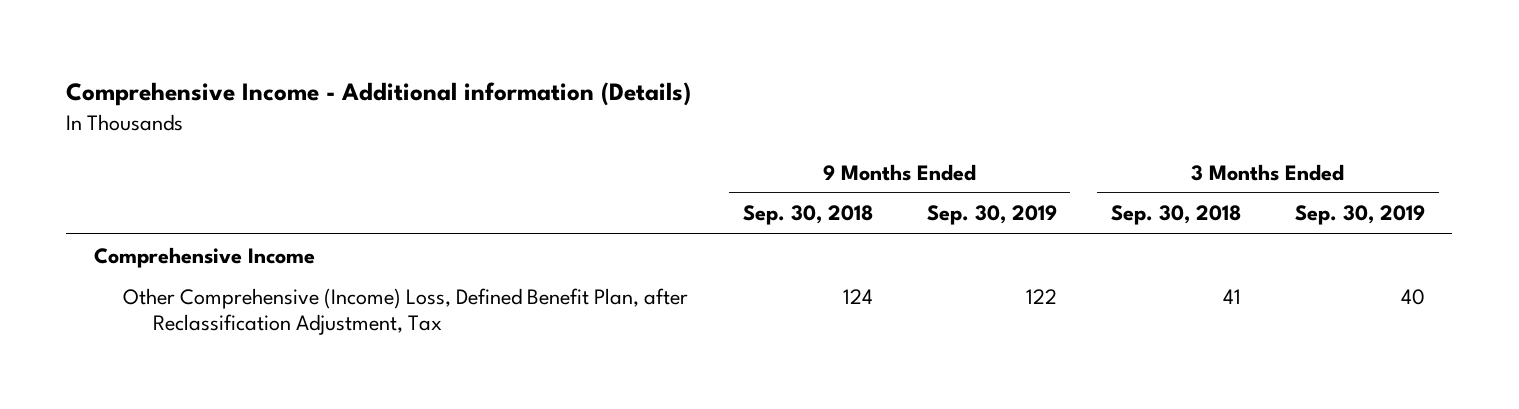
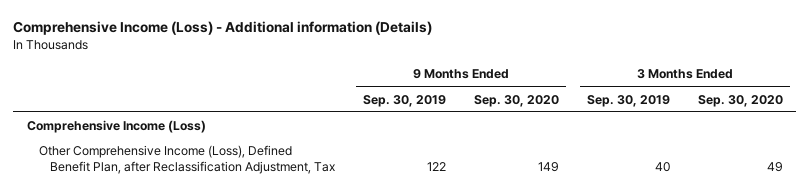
[66,82,692,107] Comprehensive Income - Additional information (Details) -> [13,21,433,36] Comprehensive Income (Loss) - Additional information (Details)
[742,205,873,226] Sep. 30, 2018 -> none
[1110,205,1241,226] Sep. 30, 2018 -> none
none -> [473,94,559,107] Sep. 30, 2020
none -> [697,94,783,107] Sep. 30, 2020
[93,246,315,268] Comprehensive Income -> [27,120,207,134] Comprehensive Income (Loss)
[123,287,689,336] Other Comprehensive (Income) Loss, Defined Benefit Plan, after Reclassification Adjustment, Tax -> [38,145,336,174] Other Comprehensive Income (Loss), Defined Benefit Plan, after Reclassification Adjustment, Tax

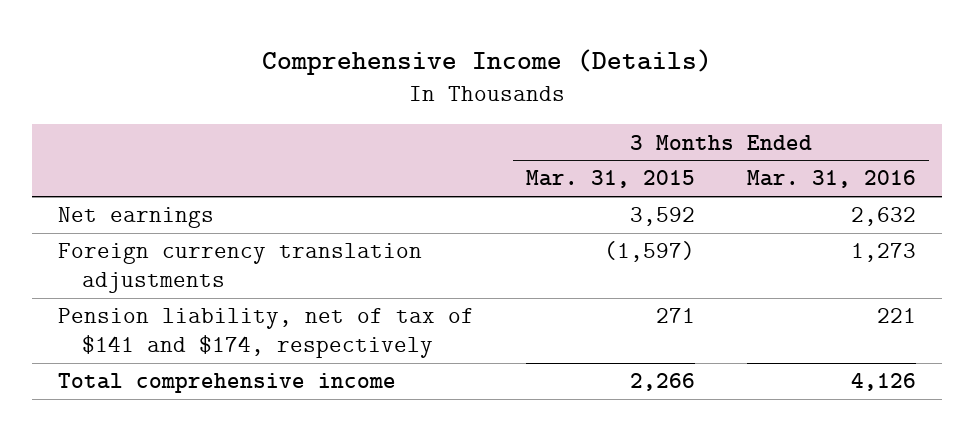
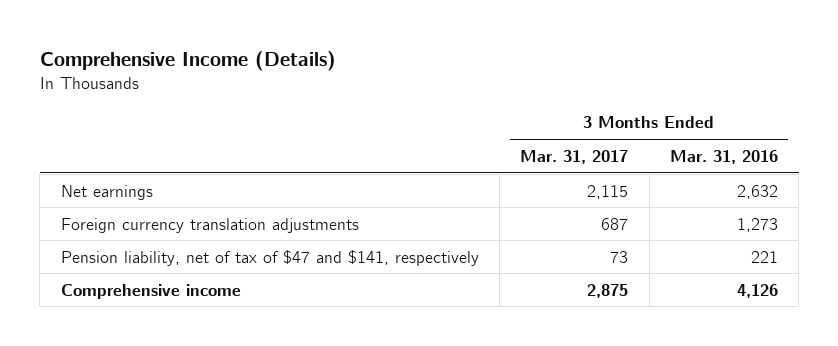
[525,170,695,189] Mar. 31, 2015 -> none
none -> [520,149,629,164] Mar. 31, 2017
[57,308,474,358] Pension liability, net of tax of $141 and $174, respectively -> [60,249,479,266] Pension liability, net of tax of $47 and $141, respectively
[57,373,396,394] Total comprehensive income -> [60,283,241,299] Comprehensive income

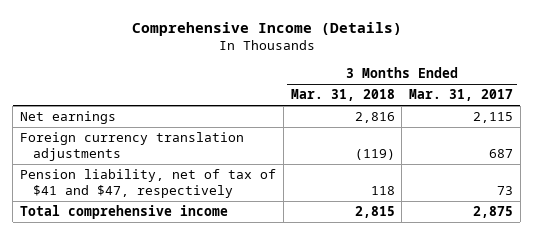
[669,149,778,164] Mar. 31, 2016 -> none
none -> [290,89,395,102] Mar. 31, 2018
[60,249,479,266] Pension liability, net of tax of $47 and $141, respectively -> [20,169,277,198] Pension liability, net of tax of $41 and $47, respectively
[60,283,241,299] Comprehensive income -> [20,205,229,220] Total comprehensive income

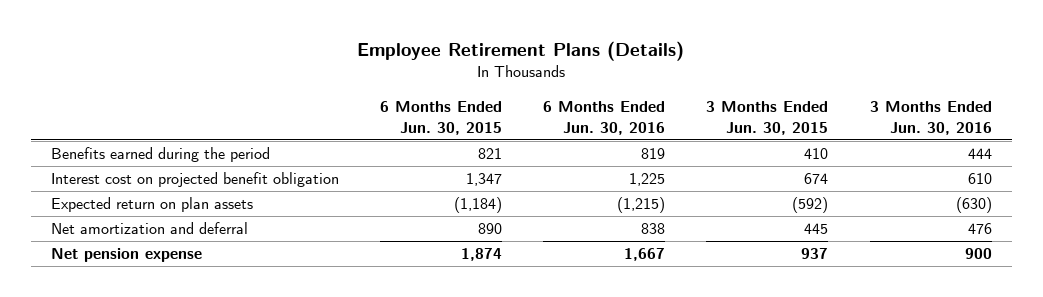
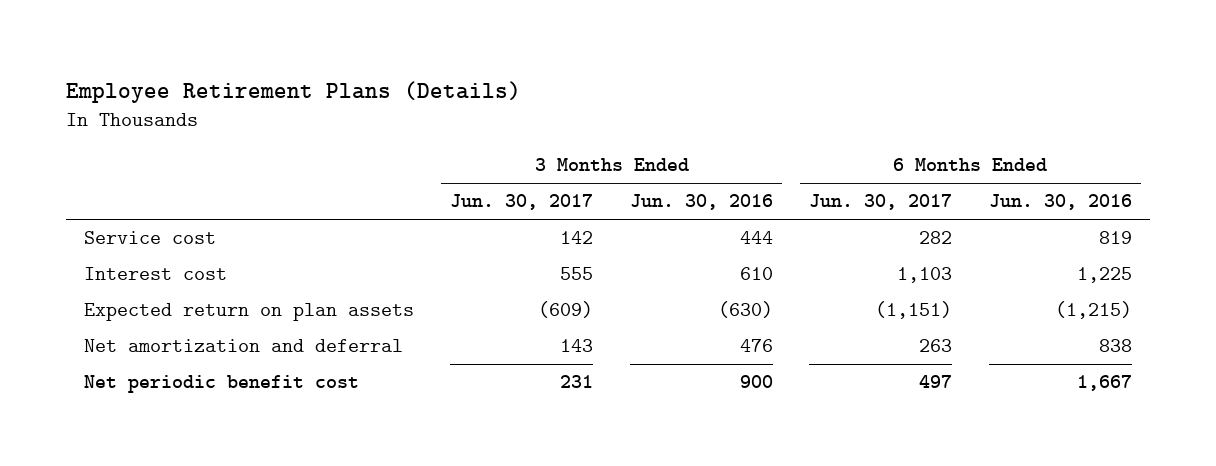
[380,100,503,135] 6 Months Ended Jun. 30, 2015 -> none
[706,100,829,135] 3 Months Ended Jun. 30, 2015 -> none
none -> [450,194,594,211] Jun. 30, 2017
none -> [809,194,953,211] Jun. 30, 2017
[51,147,271,163] Benefits earned during the period -> [84,231,217,245] Service cost
[51,172,340,188] Interest cost on projected benefit obligation -> [84,267,228,281] Interest cost
[51,248,203,263] Net pension expense -> [84,375,360,394] Net periodic benefit cost

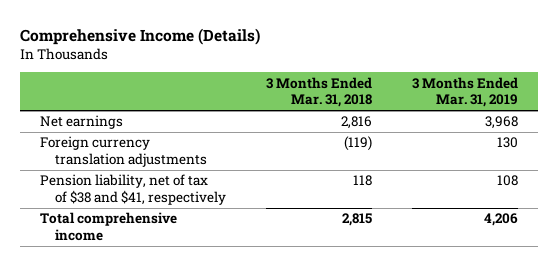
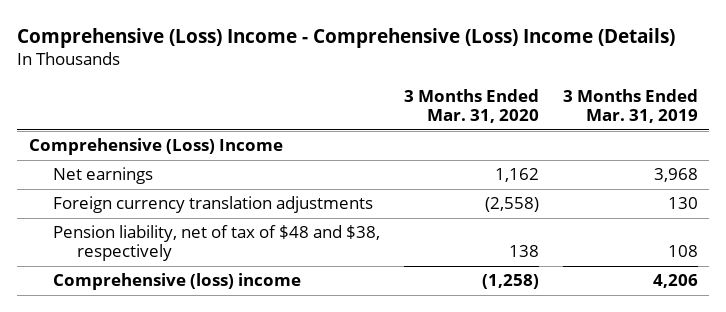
[20,27,261,45] Comprehensive Income (Details) -> [16,27,675,48] Comprehensive (Loss) Income - Comprehensive (Loss) Income (Details)
[266,76,373,108] 3 Months Ended Mar. 31, 2018 -> none
none -> [403,89,539,124] 3 Months Ended Mar. 31, 2020
none -> [28,138,283,156] Comprehensive (Loss) Income
[40,174,227,206] Pension liability, net of tax of $38 and $41, respectively -> [52,225,380,262] Pension liability, net of tax of $48 and $38, respectively
[40,212,178,242] Total comprehensive income -> [52,273,301,291] Comprehensive (loss) income

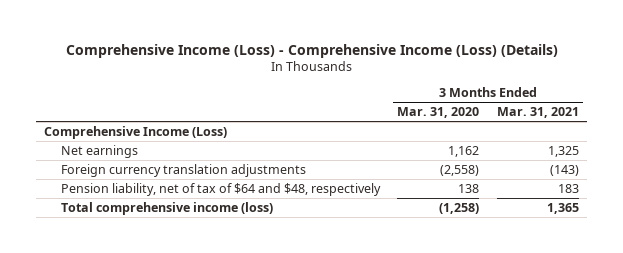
[16,27,675,48] Comprehensive (Loss) Income - Comprehensive (Loss) Income (Details) -> [65,43,558,58] Comprehensive Income (Loss) - Comprehensive Income (Loss) (Details)
[562,89,698,124] 3 Months Ended Mar. 31, 2019 -> none
none -> [496,107,579,119] Mar. 31, 2021
[28,138,283,156] Comprehensive (Loss) Income -> [44,125,228,139] Comprehensive Income (Loss)
[52,225,380,262] Pension liability, net of tax of $48 and $38, respectively -> [60,182,381,196] Pension liability, net of tax of $64 and $48, respectively
[52,273,301,291] Comprehensive (loss) income -> [60,201,273,215] Total comprehensive income (loss)

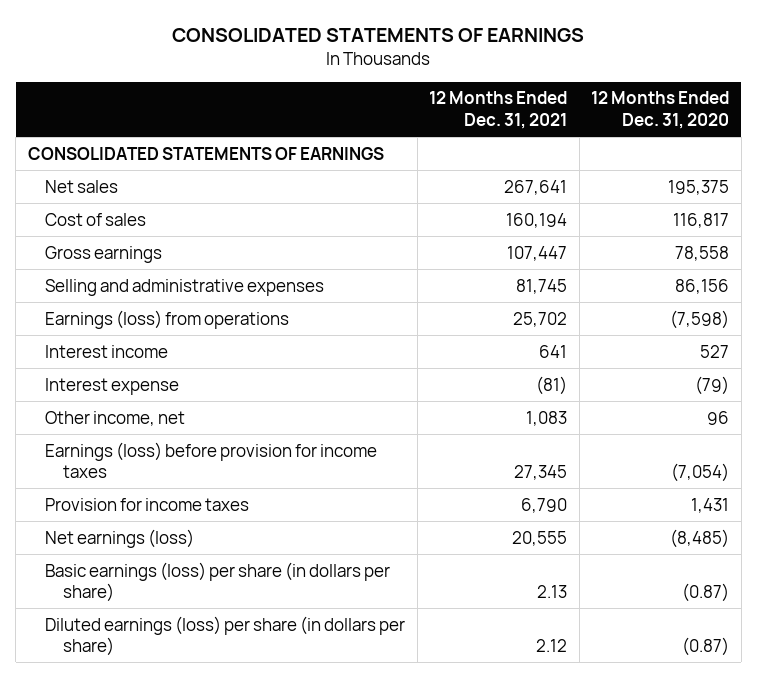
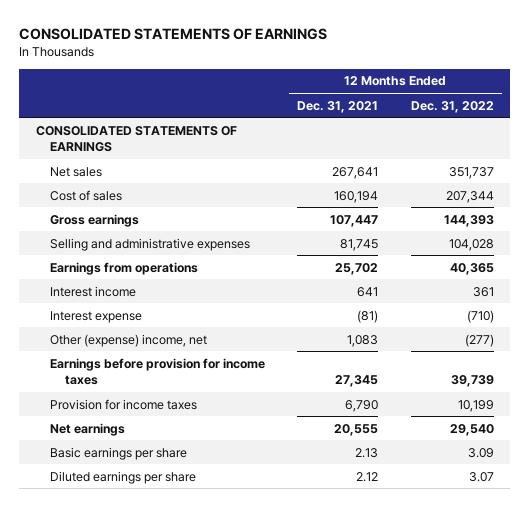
[591,91,730,129] 12 Months Ended Dec. 31, 2020 -> none
none -> [410,100,494,113] Dec. 31, 2022
[45,309,290,329] Earnings (loss) from operations -> [50,261,199,275] Earnings from operations
[45,410,186,426] Other income, net -> [50,333,208,347] Other (expense) income, net
[45,441,378,479] Earnings (loss) before provision for income taxes -> [50,357,266,385] Earnings before provision for income taxes
[45,528,195,548] Net earnings (loss) -> [50,422,126,436] Net earnings
[45,561,391,603] Basic earnings (loss) per share (in dollars per share) -> [50,446,188,460] Basic earnings per share
[45,615,406,657] Diluted earnings (loss) per share (in dollars per share) -> [50,470,197,484] Diluted earnings per share

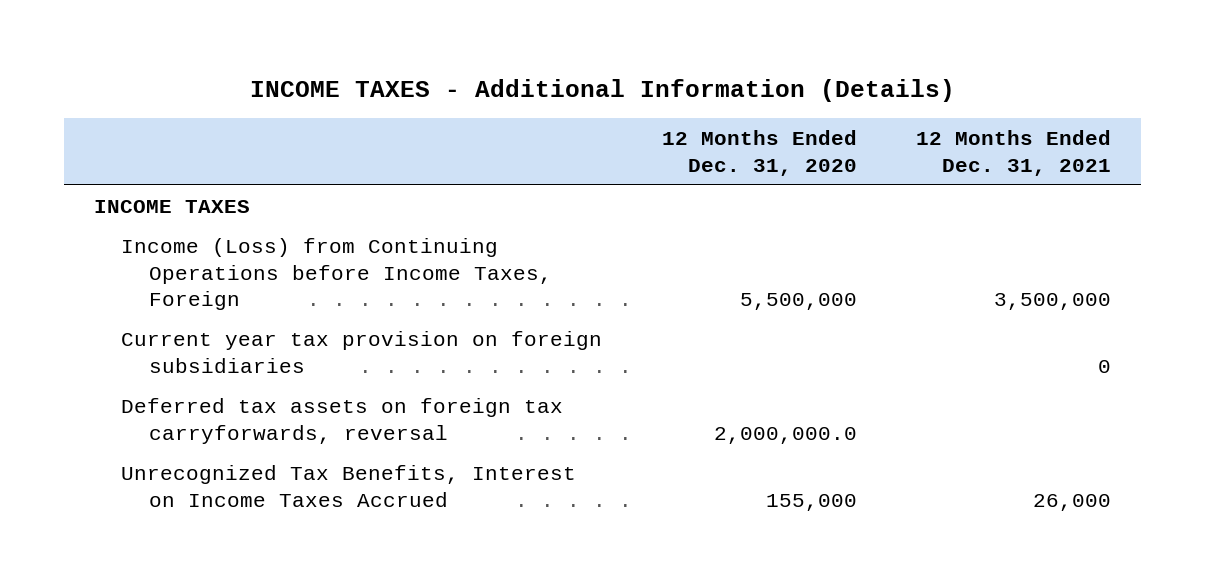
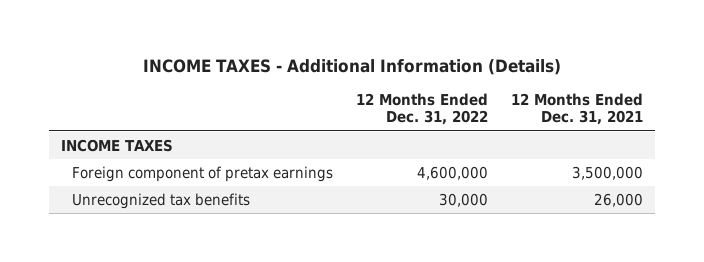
[661,130,857,177] 12 Months Ended Dec. 31, 2020 -> none
none -> [355,92,488,126] 12 Months Ended Dec. 31, 2022
[121,330,603,373] Current year tax provision on foreign subsidiaries -> none
[121,397,564,444] Deferred tax assets on foreign tax carryforwards, reversal -> none
[121,237,552,311] Income (Loss) from Continuing Operations before Income Taxes, Foreign -> [71,165,333,182] Foreign component of pretax earnings
[121,464,577,507] Unrecognized Tax Benefits, Interest on Income Taxes Accrued -> [71,192,250,209] Unrecognized tax benefits

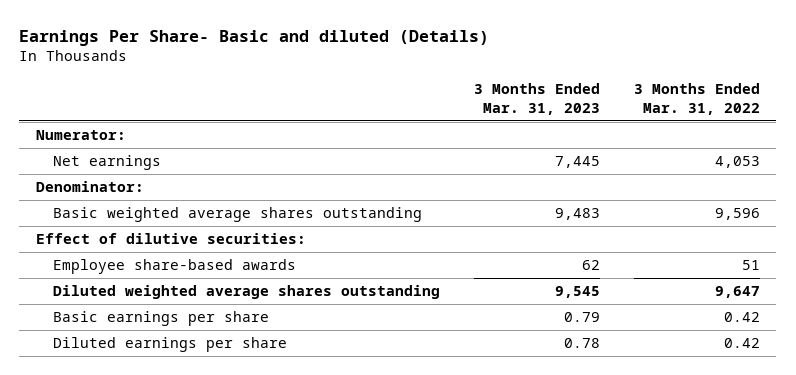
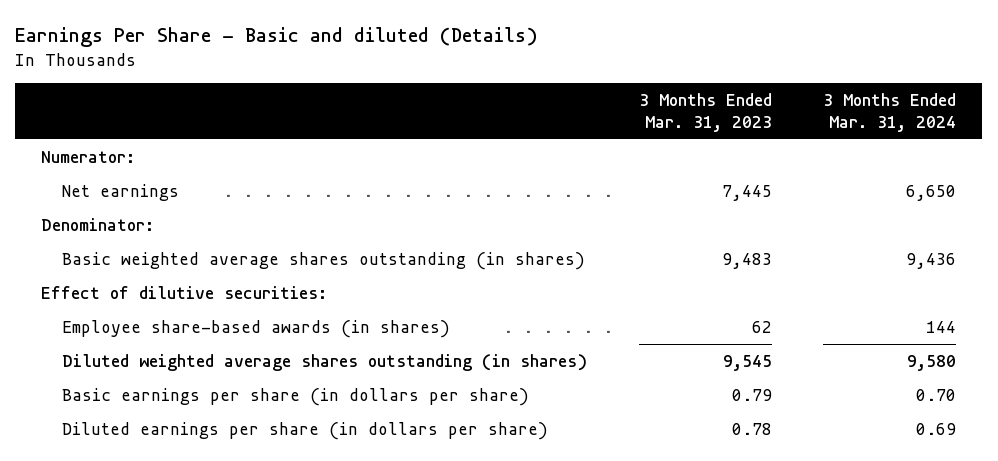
[19,29,490,46] Earnings Per Share- Basic and diluted (Details) -> [15,27,539,48] Earnings Per Share - Basic and diluted (Details)
[633,83,760,115] 3 Months Ended Mar. 31, 2022 -> none
none -> [823,93,957,133] 3 Months Ended Mar. 31, 2024
[52,207,422,223] Basic weighted average shares outstanding -> [61,251,585,270] Basic weighted average shares outstanding (in shares)
[52,259,296,275] Employee share-based awards -> [61,319,450,338] Employee share-based awards (in shares)
[52,285,440,300] Diluted weighted average shares outstanding -> [61,353,587,371] Diluted weighted average shares outstanding (in shares)
[52,311,269,327] Basic earnings per share -> [61,387,529,406] Basic earnings per share (in dollars per share)
[52,337,287,353] Diluted earnings per share -> [61,421,548,440] Diluted earnings per share (in dollars per share)

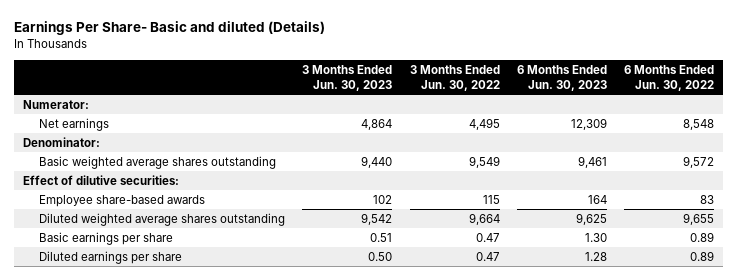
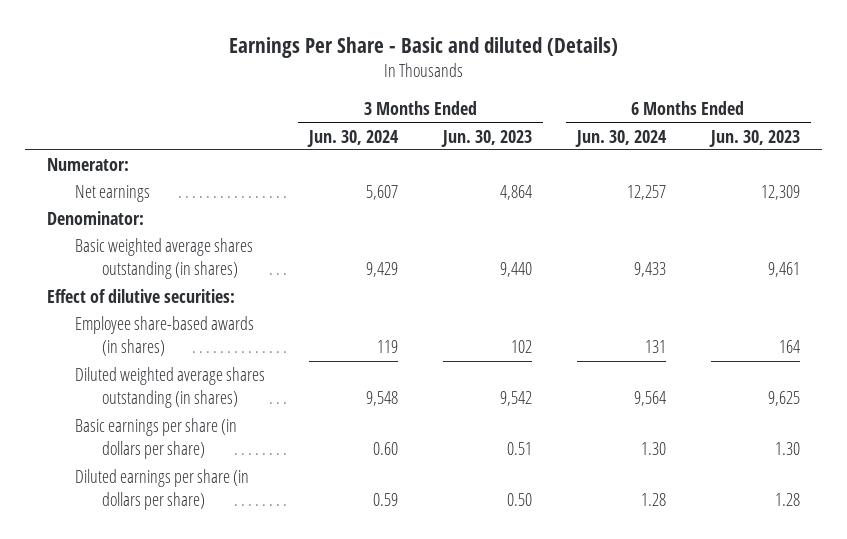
[14,21,326,36] Earnings Per Share- Basic and diluted (Details) -> [228,36,618,58] Earnings Per Share - Basic and diluted (Details)
[409,64,500,91] 3 Months Ended Jun. 30, 2022 -> none
[624,64,715,91] 6 Months Ended Jun. 30, 2022 -> none
none -> [307,129,400,147] Jun. 30, 2024
none -> [574,129,667,147] Jun. 30, 2024
[38,155,276,169] Basic weighted average shares outstanding -> [74,238,253,280] Basic weighted average shares outstanding (in shares)
[38,194,205,207] Employee share-based awards -> [74,316,254,357] Employee share-based awards (in shares)
[38,212,285,226] Diluted weighted average shares outstanding -> [74,367,265,409] Diluted weighted average shares outstanding (in shares)
[38,231,173,245] Basic earnings per share -> [74,418,237,460] Basic earnings per share (in dollars per share)
[38,250,182,264] Diluted earnings per share -> [74,469,249,511] Diluted earnings per share (in dollars per share)

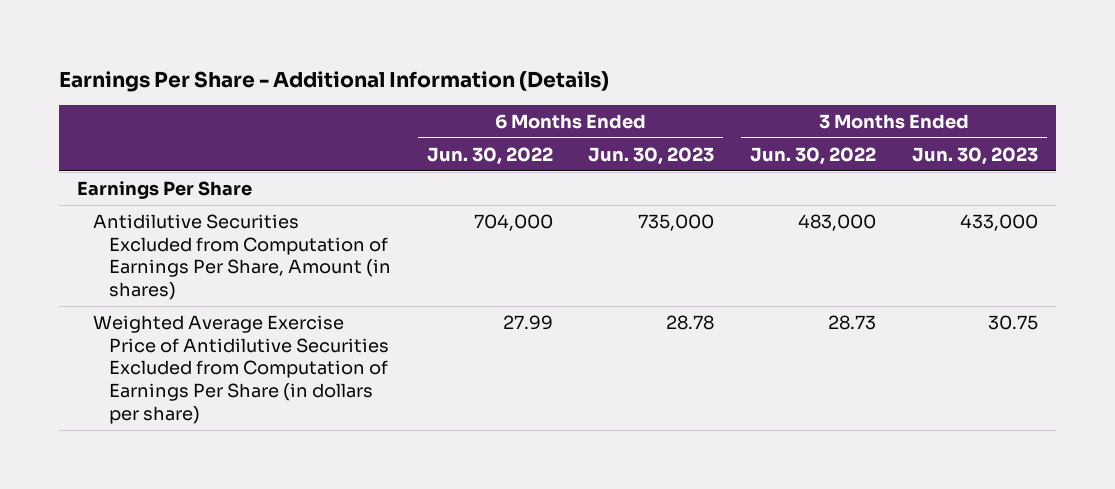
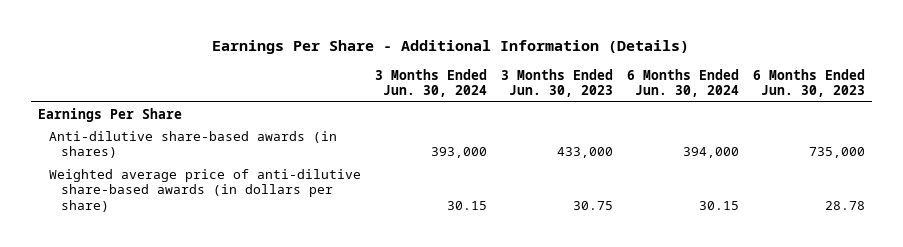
[426,146,553,165] Jun. 30, 2022 -> none
[750,146,877,165] Jun. 30, 2022 -> none
none -> [375,68,488,98] 3 Months Ended Jun. 30, 2024
none -> [627,68,740,98] 6 Months Ended Jun. 30, 2024
[92,214,391,301] Antidilutive Securities Excluded from Computation of Earnings Per Share, Amount (in shares) -> [49,130,338,159] Anti-dilutive share-based awards (in shares)
[92,315,389,424] Weighted Average Exercise Price of Antidilutive Securities Excluded from Computation of Earnings Per Share (in dollars per share) -> [49,168,362,213] Weighted average price of anti-dilutive share-based awards (in dollars per share)

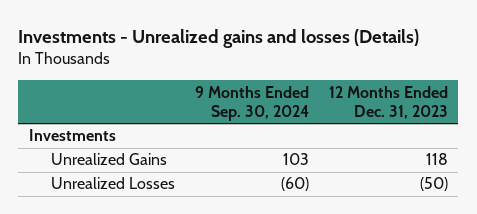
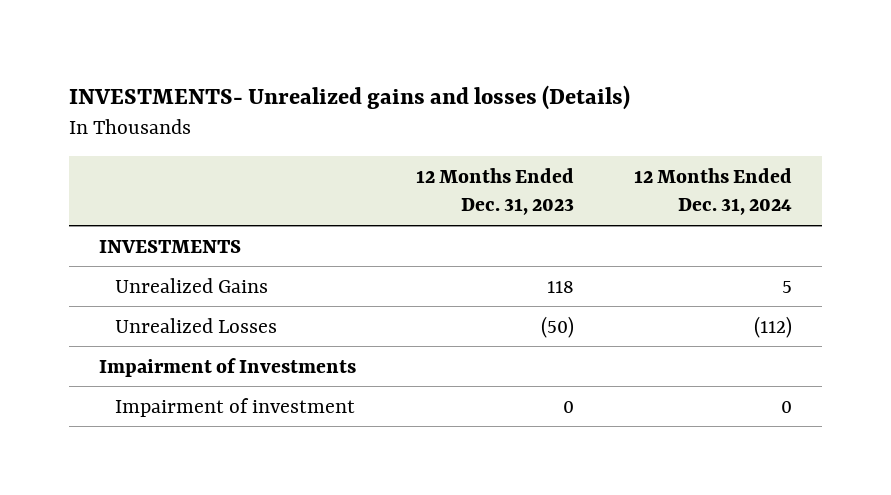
[18,28,420,48] Investments - Unrealized gains and losses (Details) -> [69,84,631,110] INVESTMENTS- Unrealized gains and losses (Details)
[194,85,309,121] 9 Months Ended Sep. 30, 2024 -> none
none -> [634,167,793,216] 12 Months Ended Dec. 31, 2024
[28,129,116,142] Investments -> [99,239,242,253] INVESTMENTS
none -> [99,357,357,377] Impairment of Investments
none -> [115,397,356,417] Impairment of investment

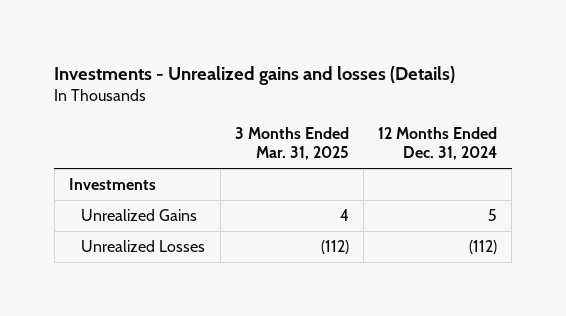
[69,84,631,110] INVESTMENTS- Unrealized gains and losses (Details) -> [54,65,456,85] Investments - Unrealized gains and losses (Details)
[416,167,575,216] 12 Months Ended Dec. 31, 2023 -> none
none -> [234,126,349,161] 3 Months Ended Mar. 31, 2025
[99,239,242,253] INVESTMENTS -> [69,178,157,191] Investments
[99,357,357,377] Impairment of Investments -> none
[115,397,356,417] Impairment of investment -> none

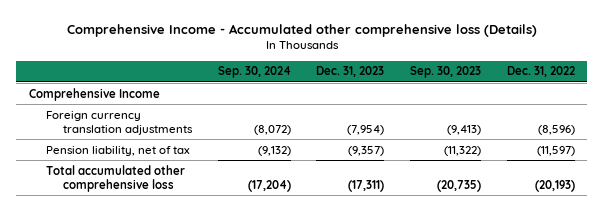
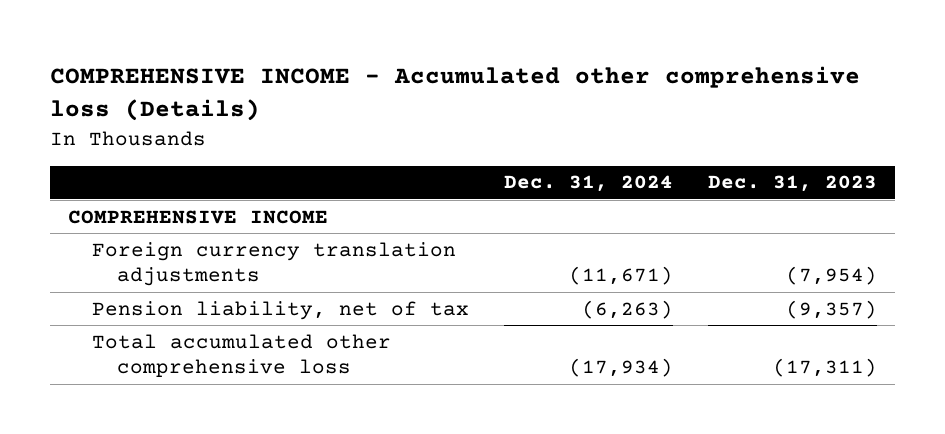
[66,23,537,37] Comprehensive Income - Accumulated other comprehensive loss (Details) -> [50,66,861,121] COMPREHENSIVE INCOME - Accumulated other comprehensive loss (Details)
[217,66,291,79] Sep. 30, 2024 -> none
[410,66,482,79] Sep. 30, 2023 -> none
[506,66,575,78] Dec. 31, 2022 -> none
none -> [504,175,674,193] Dec. 31, 2024
[28,87,160,101] Comprehensive Income -> [67,209,328,224] COMPREHENSIVE INCOME

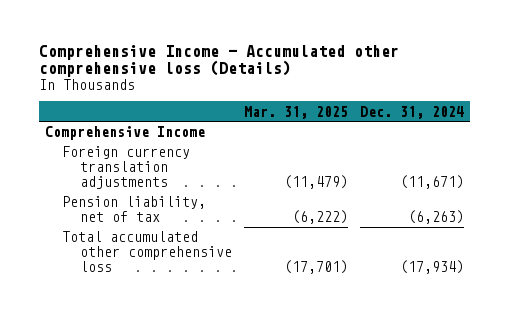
[50,66,861,121] COMPREHENSIVE INCOME - Accumulated other comprehensive loss (Details) -> [38,44,399,78] Comprehensive Income - Accumulated other comprehensive loss (Details)
[708,175,878,193] Dec. 31, 2023 -> none
none -> [243,105,348,119] Mar. 31, 2025
[67,209,328,224] COMPREHENSIVE INCOME -> [44,126,205,141] Comprehensive Income

